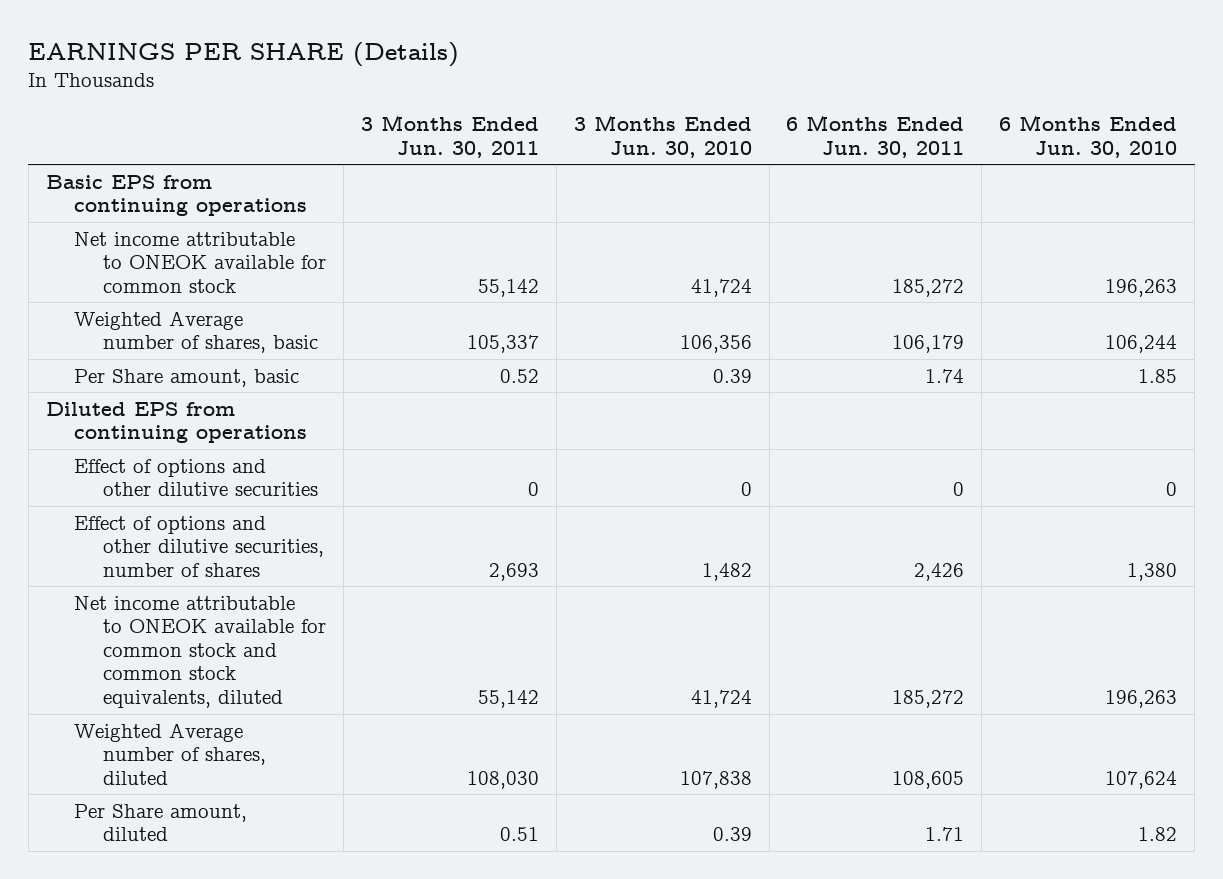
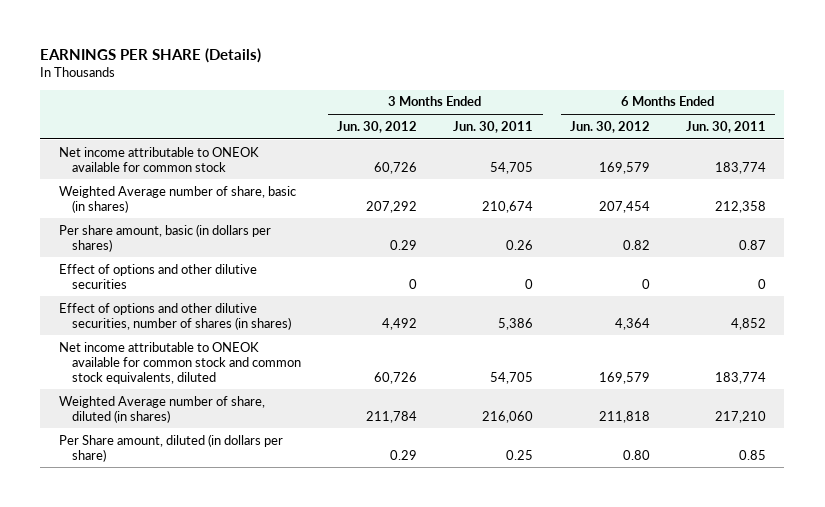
[573,115,752,158] 3 Months Ended Jun. 30, 2010 -> none
[999,115,1178,158] 6 Months Ended Jun. 30, 2010 -> none
none -> [337,121,418,134] Jun. 30, 2012
none -> [569,121,650,134] Jun. 30, 2012
[45,174,308,217] Basic EPS from continuing operations -> none
[45,401,308,444] Diluted EPS from continuing operations -> none
[477,278,539,297] 55,142 -> [490,161,534,174] 54,705
[892,278,965,297] 185,272 -> [715,161,767,174] 183,774
[74,310,318,354] Weighted Average number of shares, basic -> [58,185,296,213] Weighted Average number of share, basic (in shares)
[466,335,539,354] 105,337 -> [482,200,534,213] 210,674
[892,335,965,354] 106,179 -> [715,200,767,213] 212,358
[74,368,300,387] Per Share amount, basic -> [58,223,271,252] Per share amount, basic (in dollars per shares)
[499,368,539,383] 0.52 -> [506,239,534,250] 0.26
[925,368,965,383] 1.74 -> [739,239,767,250] 0.87
[74,515,324,577] Effect of options and other dilutive securities, number of shares -> [58,302,291,330] Effect of options and other dilutive securities, number of shares (in shares)
[488,562,539,581] 2,693 -> [498,317,534,330] 5,386
[914,562,965,581] 2,426 -> [731,317,767,330] 4,852
[477,690,539,709] 55,142 -> [490,371,534,384] 54,705
[892,690,965,709] 185,272 -> [715,371,767,384] 183,774
[74,722,266,785] Weighted Average number of shares, diluted -> [58,395,265,423] Weighted Average number of share, diluted (in shares)
[466,770,539,789] 108,030 -> [482,410,534,423] 216,060
[892,770,965,789] 108,605 -> [715,410,767,423] 217,210
[74,803,248,842] Per Share amount, diluted -> [58,433,283,462] Per Share amount, diluted (in dollars per share)
[499,827,539,842] 0.51 -> [506,449,534,460] 0.25
[925,827,965,842] 1.71 -> [739,449,767,460] 0.85

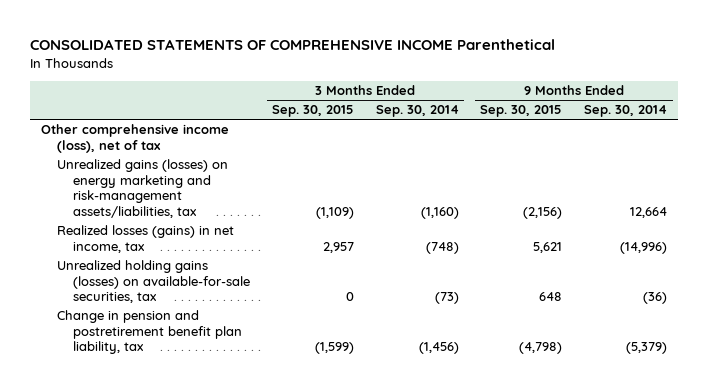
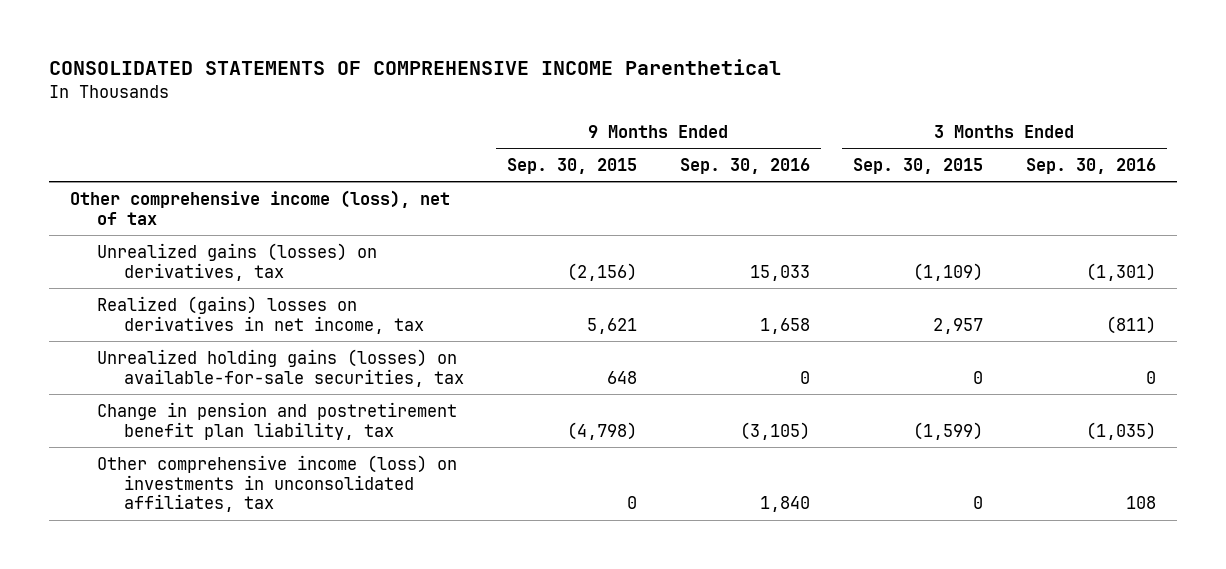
[375,105,459,118] Sep. 30, 2014 -> none
[584,105,668,118] Sep. 30, 2014 -> none
none -> [679,157,810,174] Sep. 30, 2016
none -> [1025,157,1156,174] Sep. 30, 2016
[57,159,229,218] Unrealized gains (losses) on energy marketing and risk-management assets/liabilities, tax -> [97,242,378,281] Unrealized gains (losses) on derivatives, tax
[57,225,235,253] Realized losses (gains) in net income, tax -> [97,295,424,334] Realized (gains) losses on derivatives in net income, tax
none -> [97,454,458,513] Other comprehensive income (loss) on investments in unconsolidated affiliates, tax

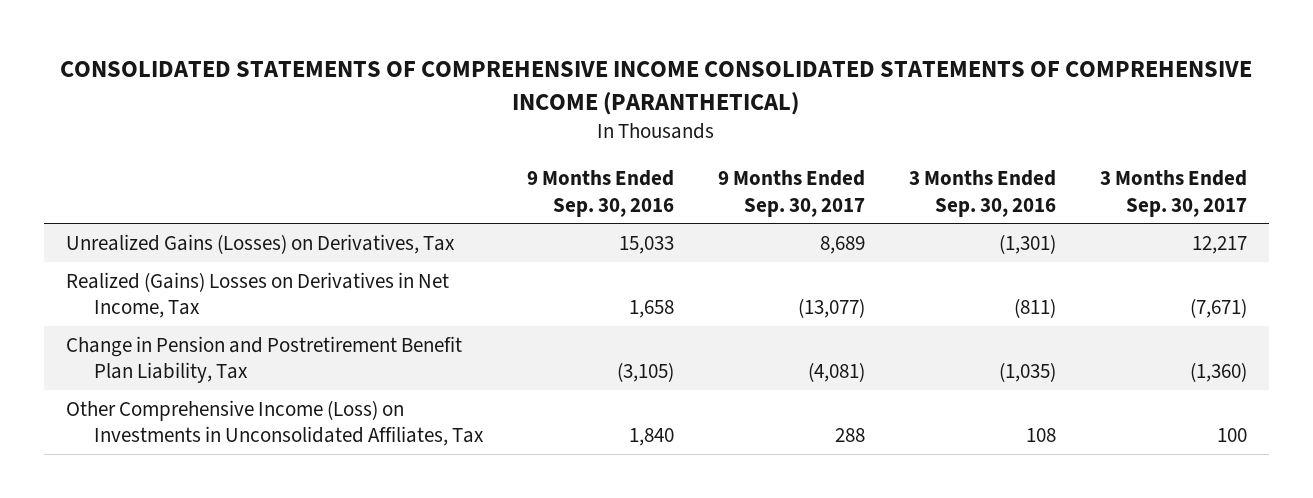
[48,59,781,76] CONSOLIDATED STATEMENTS OF COMPREHENSIVE INCOME Parenthetical -> [60,60,1253,115] CONSOLIDATED STATEMENTS OF COMPREHENSIVE INCOME CONSOLIDATED STATEMENTS OF COMPREHENSIVE INCOME (PARANTHETICAL)
[506,157,637,174] Sep. 30, 2015 -> none
[852,157,983,174] Sep. 30, 2015 -> none
none -> [718,170,866,217] 9 Months Ended Sep. 30, 2017
none -> [1100,170,1248,217] 3 Months Ended Sep. 30, 2017
[70,189,451,225] Other comprehensive income (loss), net of tax -> none
[97,348,464,387] Unrealized holding gains (losses) on available-for-sale securities, tax -> none
[97,242,378,281] Unrealized gains (losses) on derivatives, tax -> [65,233,455,254] Unrealized Gains (Losses) on Derivatives, Tax
[97,295,424,334] Realized (gains) losses on derivatives in net income, tax -> [65,271,449,319] Realized (Gains) Losses on Derivatives in Net Income, Tax
[97,401,458,440] Change in pension and postretirement benefit plan liability, tax -> [65,335,462,384] Change in Pension and Postretirement Benefit Plan Liability, Tax
[97,454,458,513] Other comprehensive income (loss) on investments in unconsolidated affiliates, tax -> [65,399,485,447] Other Comprehensive Income (Loss) on Investments in Unconsolidated Affiliates, Tax

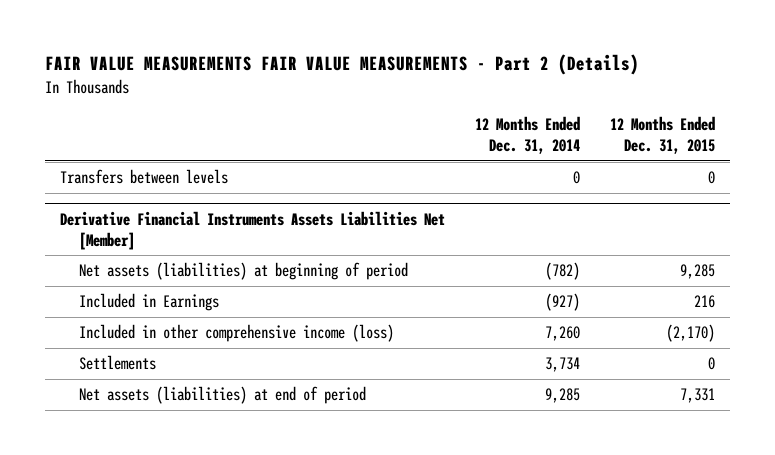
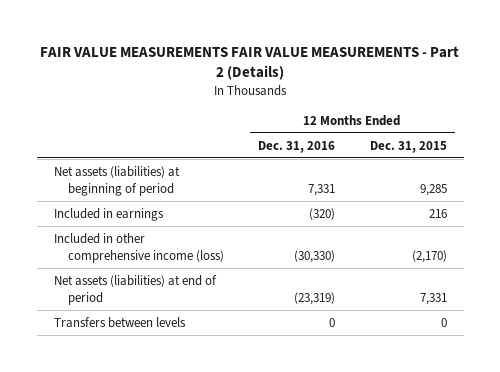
[474,116,580,155] 12 Months Ended Dec. 31, 2014 -> none
none -> [258,140,336,153] Dec. 31, 2016
[59,210,445,250] Derivative Financial Instruments Assets Liabilities Net [Member] -> none
[79,293,220,312] Included in Earnings -> [53,207,164,221] Included in earnings
[79,355,157,371] Settlements -> none
[59,169,228,185] Transfers between levels -> [53,316,186,328] Transfers between levels

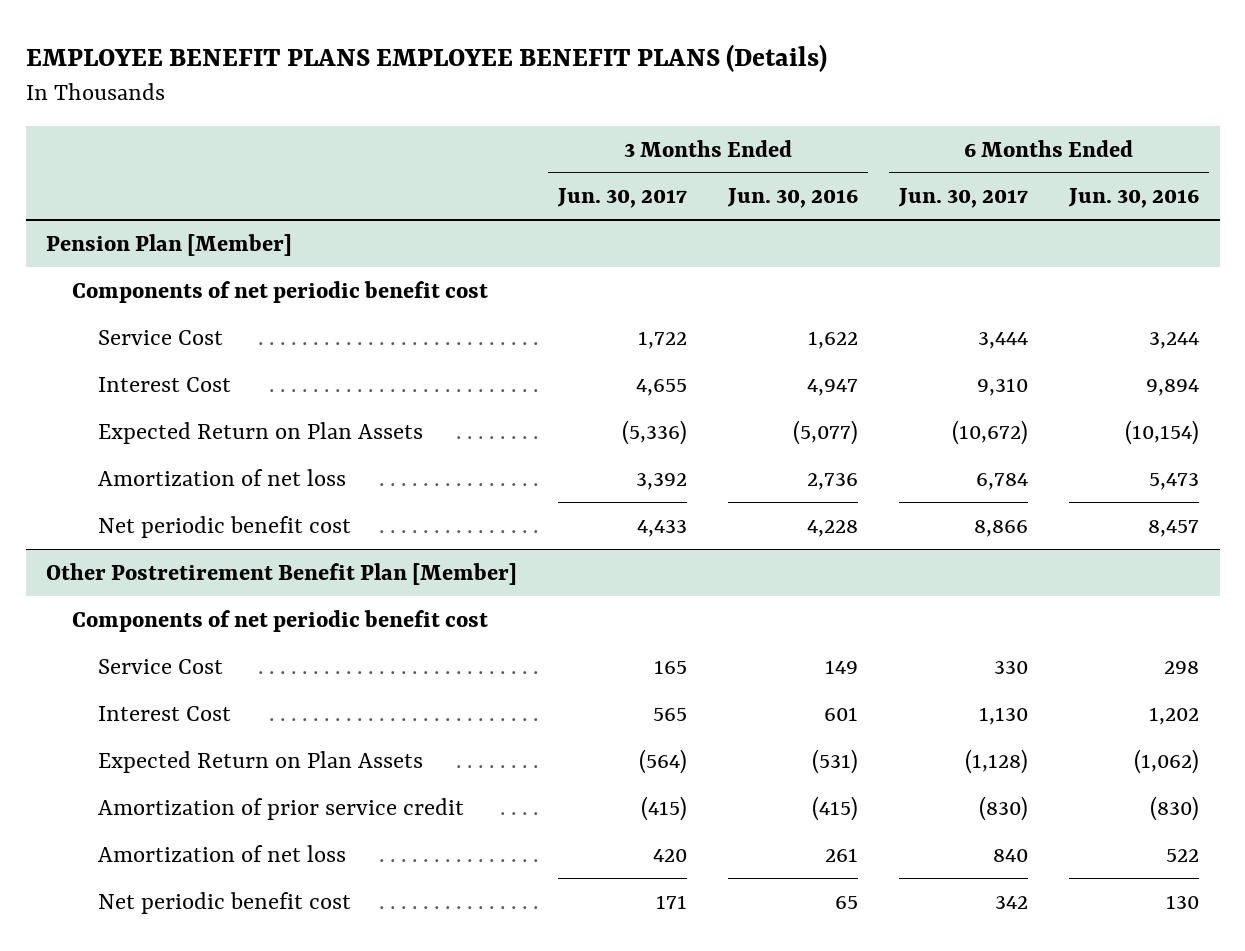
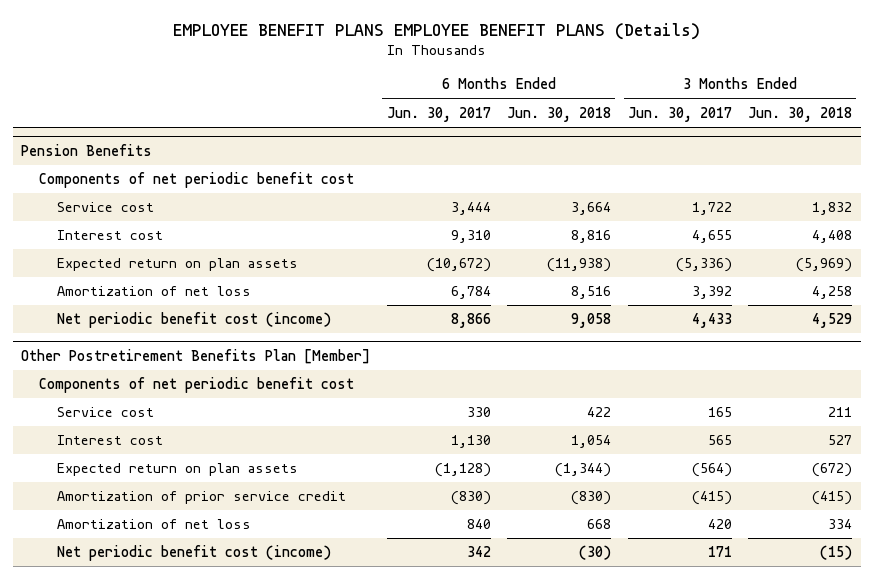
[727,188,859,209] Jun. 30, 2016 -> none
[1068,188,1200,209] Jun. 30, 2016 -> none
none -> [507,106,612,122] Jun. 30, 2018
none -> [748,106,853,122] Jun. 30, 2018
[46,233,293,256] Pension Plan [Member] -> none
none -> [20,144,152,157] Pension Benefits
[98,329,224,345] Service Cost -> [57,202,155,213] Service cost
[98,376,232,392] Interest Cost -> [57,230,164,241] Interest cost
[98,421,424,444] Expected Return on Plan Assets -> [57,258,299,272] Expected return on plan assets
[98,515,352,538] Net periodic benefit cost -> [57,312,332,329] Net periodic benefit cost (income)
[46,562,518,585] Other Postretirement Benefit Plan [Member] -> [20,349,370,365] Other Postretirement Benefits Plan [Member]
[98,658,224,674] Service Cost -> [57,407,155,418] Service cost
[98,705,232,721] Interest Cost -> [57,435,164,446] Interest cost
[98,750,424,773] Expected Return on Plan Assets -> [57,463,299,477] Expected return on plan assets
[98,891,352,914] Net periodic benefit cost -> [57,545,332,562] Net periodic benefit cost (income)

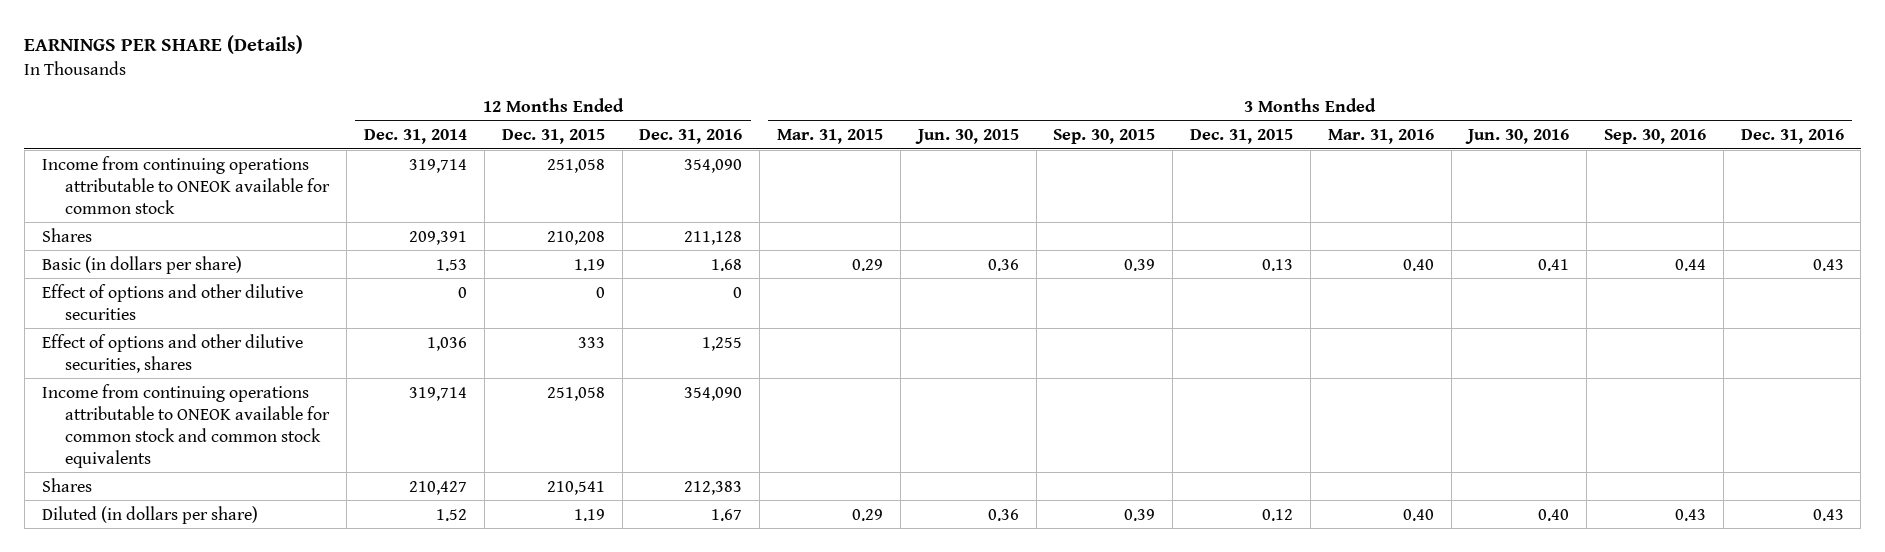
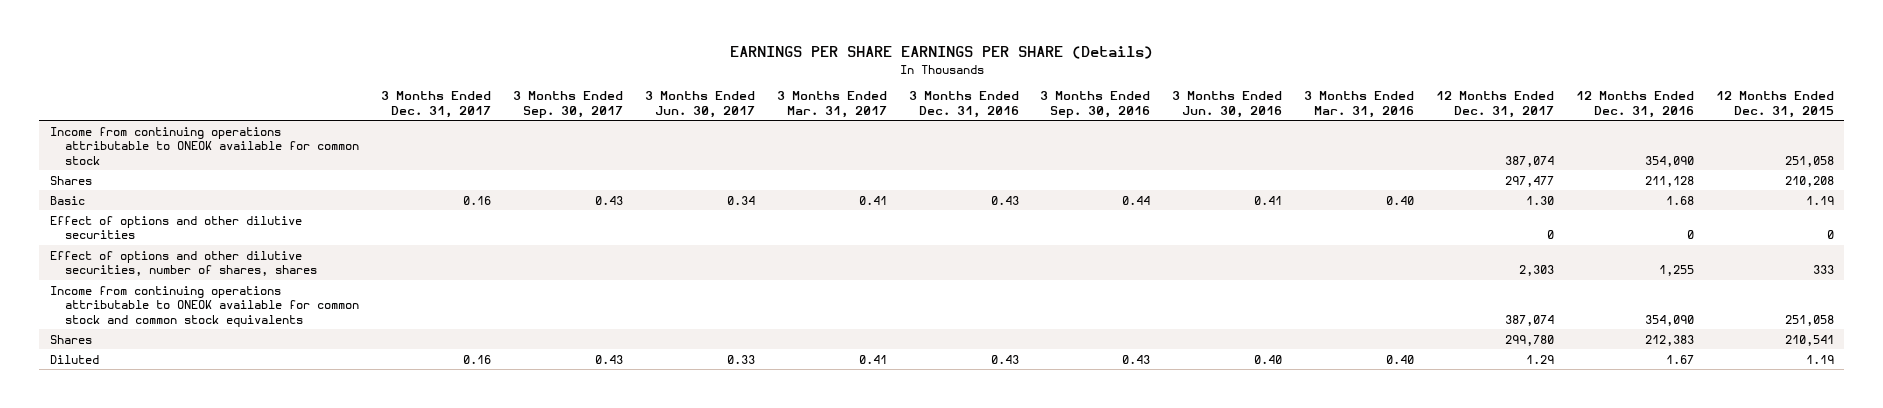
[24,35,304,55] EARNINGS PER SHARE (Details) -> [729,46,1153,60] EARNINGS PER SHARE EARNINGS PER SHARE (Details)
[364,128,468,144] Dec. 31, 2014 -> none
[777,128,884,144] Mar. 31, 2015 -> none
[914,128,1019,144] Jun. 30, 2015 -> none
[1053,128,1156,144] Sep. 30, 2015 -> none
[1190,128,1294,144] Dec. 31, 2015 -> none
none -> [381,91,492,118] 3 Months Ended Dec. 31, 2017
none -> [513,91,624,118] 3 Months Ended Sep. 30, 2017
none -> [644,91,755,118] 3 Months Ended Jun. 30, 2017
none -> [776,91,887,118] 3 Months Ended Mar. 31, 2017
none -> [1435,91,1554,118] 12 Months Ended Dec. 31, 2017
[41,255,242,274] Basic (in dollars per share) -> [49,195,85,205] Basic
[41,333,303,373] Effect of options and other dilutive securities, shares -> [49,250,318,277] Effect of options and other dilutive securities, number of shares, shares
[41,505,258,524] Diluted (in dollars per share) -> [49,354,99,364] Diluted

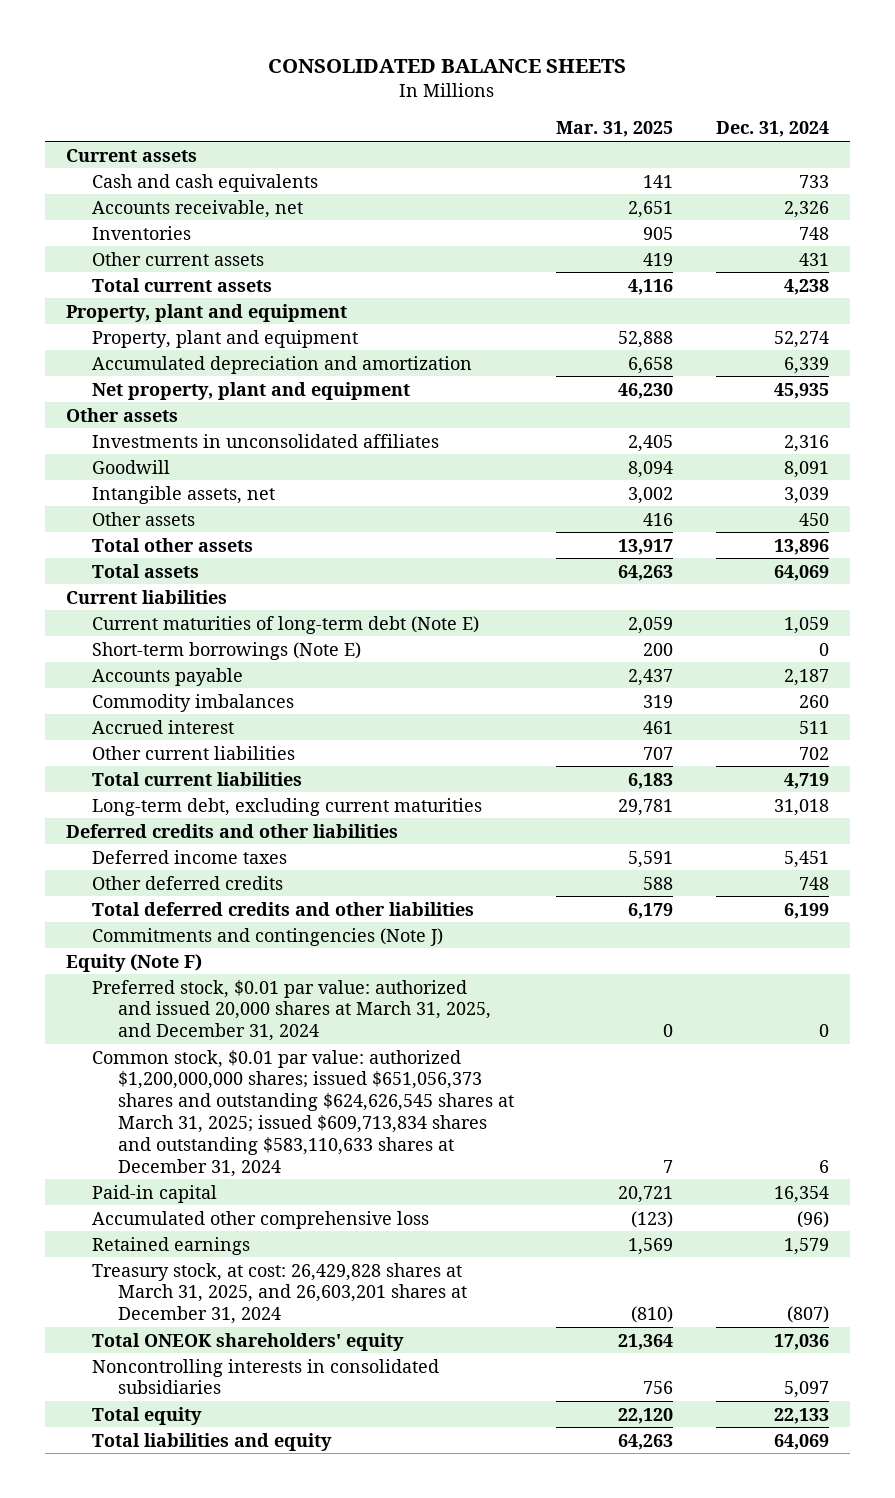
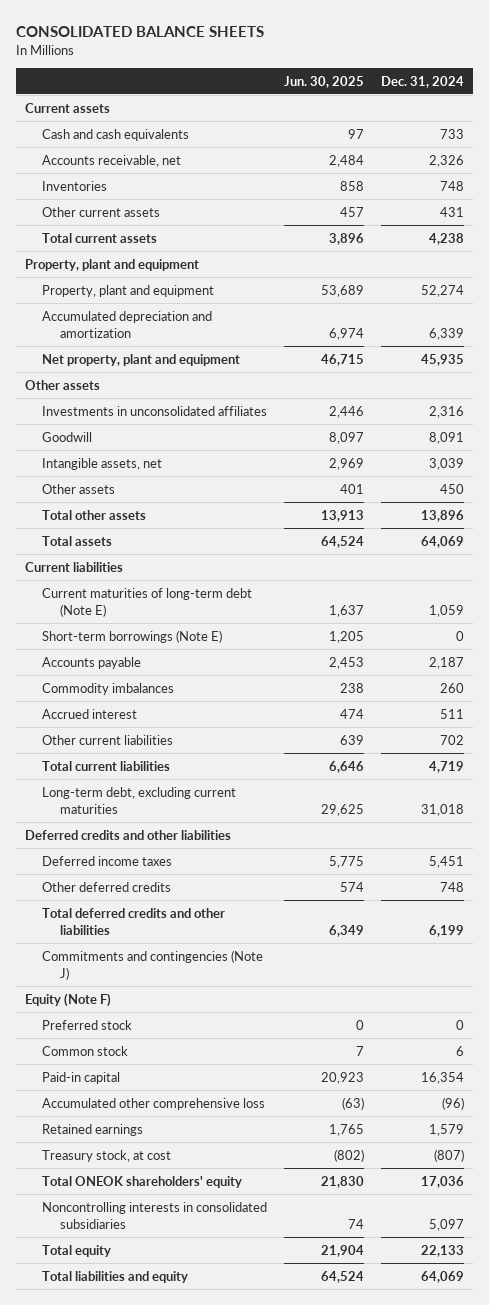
[556,121,674,138] Mar. 31, 2025 -> none
none -> [284,75,365,88] Jun. 30, 2025
[91,979,491,1042] Preferred stock, $0.01 par value: authorized and issued 20,000 shares at March 31, 2025, and December 31, 2024 -> [42,1019,133,1030] Preferred stock
[91,1049,514,1177] Common stock, $0.01 par value: authorized $1,200,000,000 shares; issued $651,056,373 shares and outstanding $624,626,545 shares at March 31, 2025; issued $609,713,834 shares and outstanding $583,110,633 shares at December 31, 2024 -> [42,1045,129,1056] Common stock
[91,1262,467,1325] Treasury stock, at cost: 26,429,828 shares at March 31, 2025, and 26,603,201 shares at December 31, 2024 -> [42,1149,172,1162] Treasury stock, at cost

